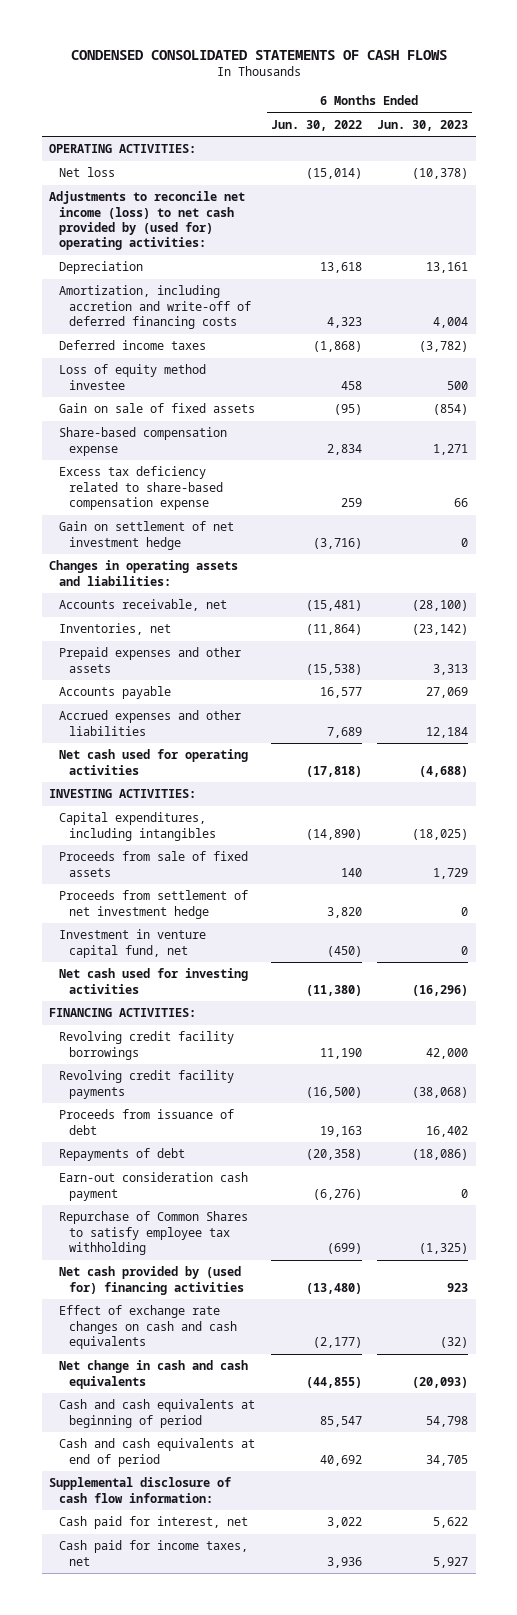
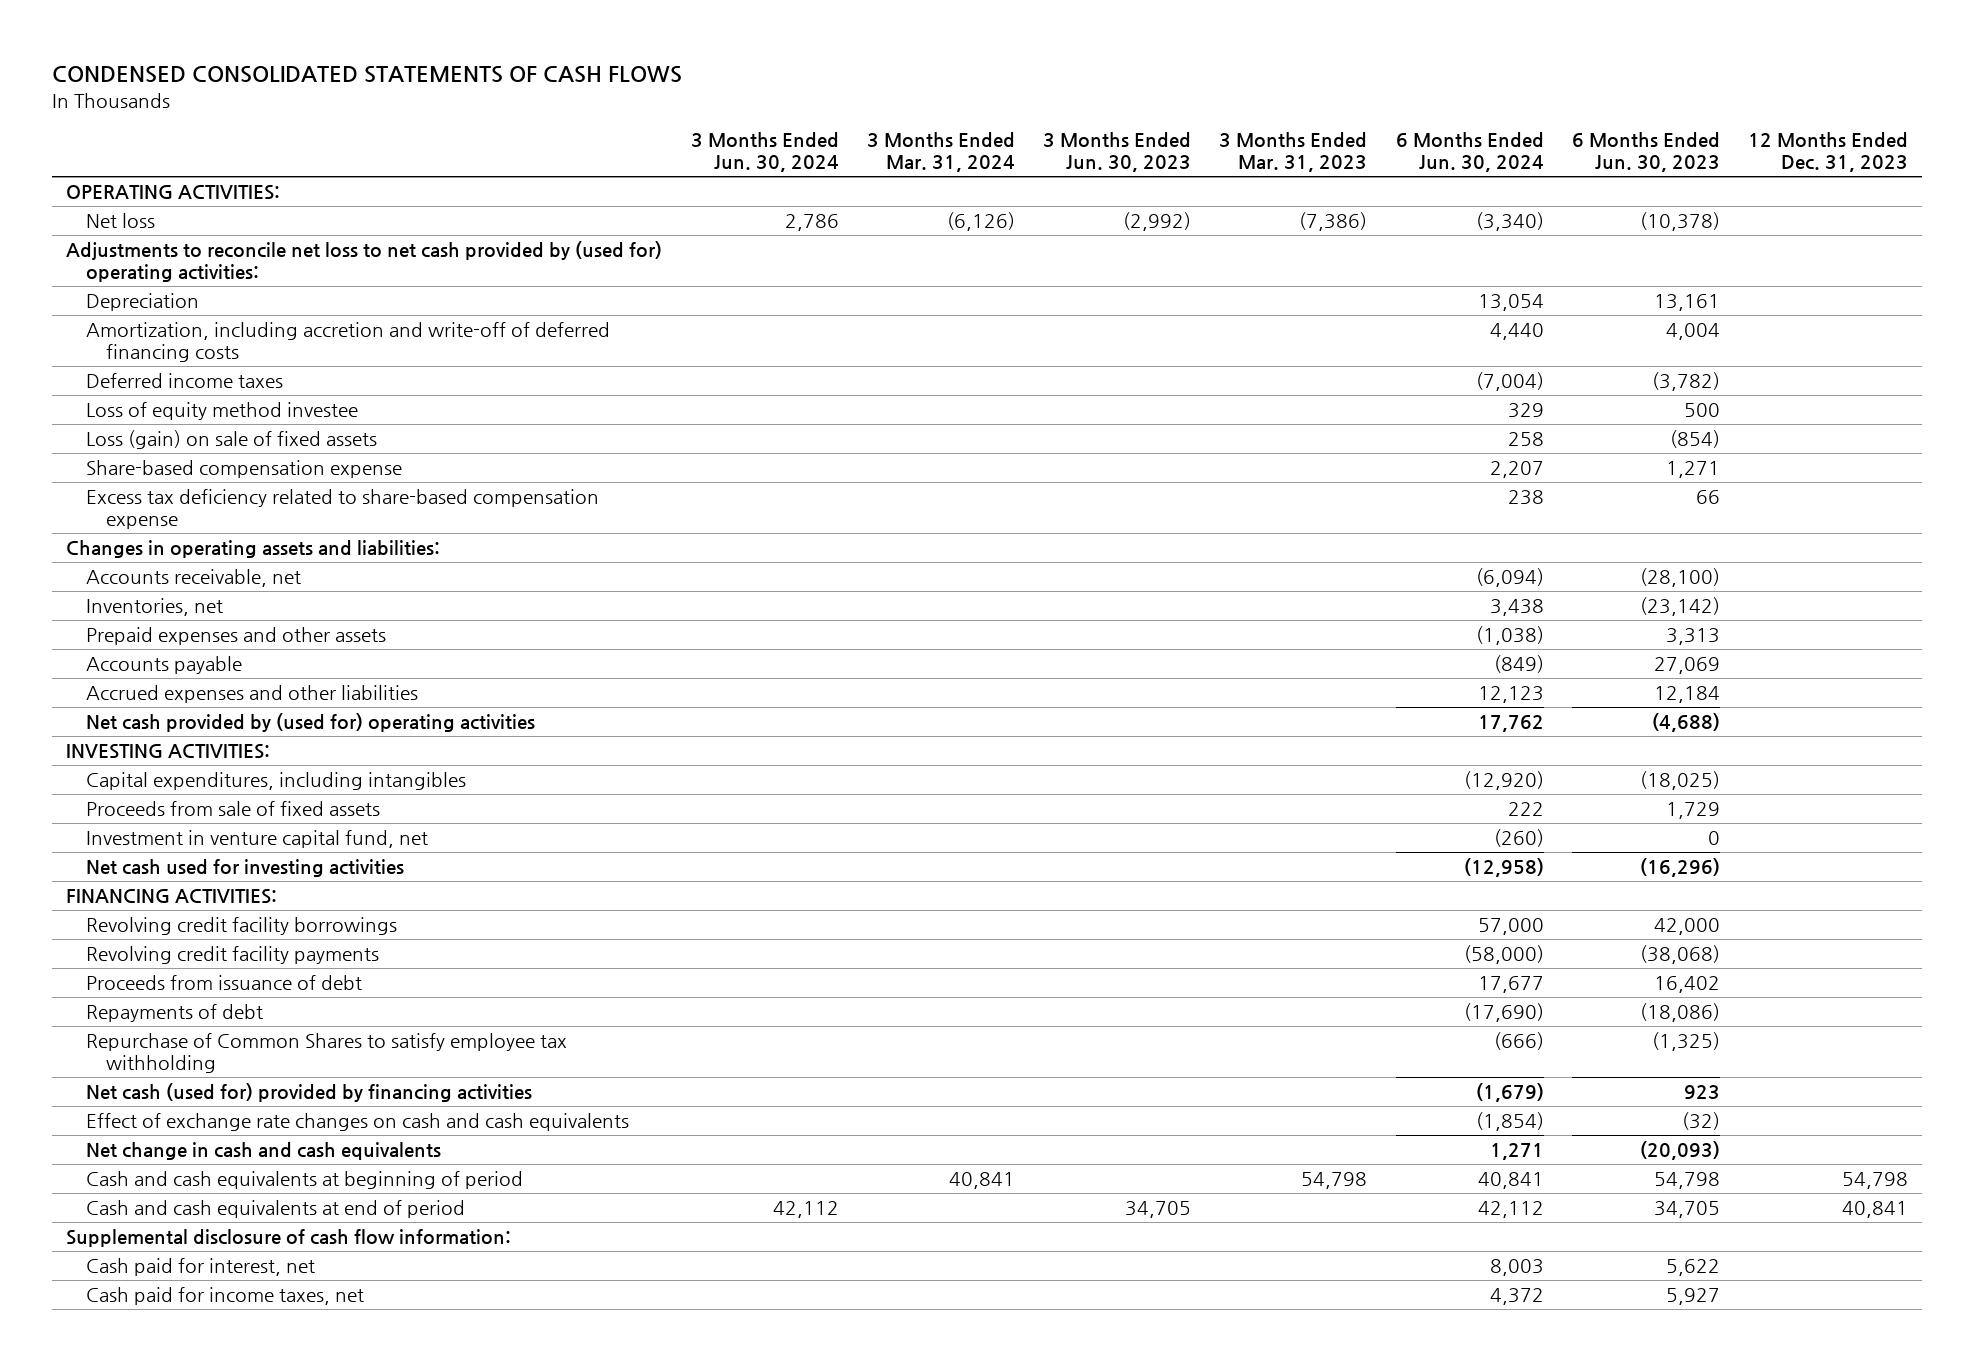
[270,119,362,131] Jun. 30, 2022 -> none
none -> [690,132,839,173] 3 Months Ended Jun. 30, 2024
none -> [866,132,1015,173] 3 Months Ended Mar. 31, 2024
none -> [1043,132,1192,173] 3 Months Ended Jun. 30, 2023
none -> [1219,132,1368,173] 3 Months Ended Mar. 31, 2023
none -> [1395,132,1544,173] 6 Months Ended Jun. 30, 2024
none -> [1748,132,1909,173] 12 Months Ended Dec. 31, 2023
[49,191,246,251] Adjustments to reconcile net income (loss) to net cash provided by (used for) operating activities: -> [66,241,663,282] Adjustments to reconcile net loss to net cash provided by (used for) operating activities:
[59,403,256,414] Gain on sale of fixed assets -> [86,430,378,450] Loss (gain) on sale of fixed assets
[59,521,235,550] Gain on settlement of net investment hedge -> none
[59,749,249,775] Net cash used for operating activities -> [86,713,536,733] Net cash provided by (used for) operating activities
[59,890,249,919] Proceeds from settlement of net investment hedge -> none
[59,1172,249,1201] Earn-out consideration cash payment -> none
[59,1266,244,1295] Net cash provided by (used for) financing activities -> [86,1083,533,1103] Net cash (used for) provided by financing activities

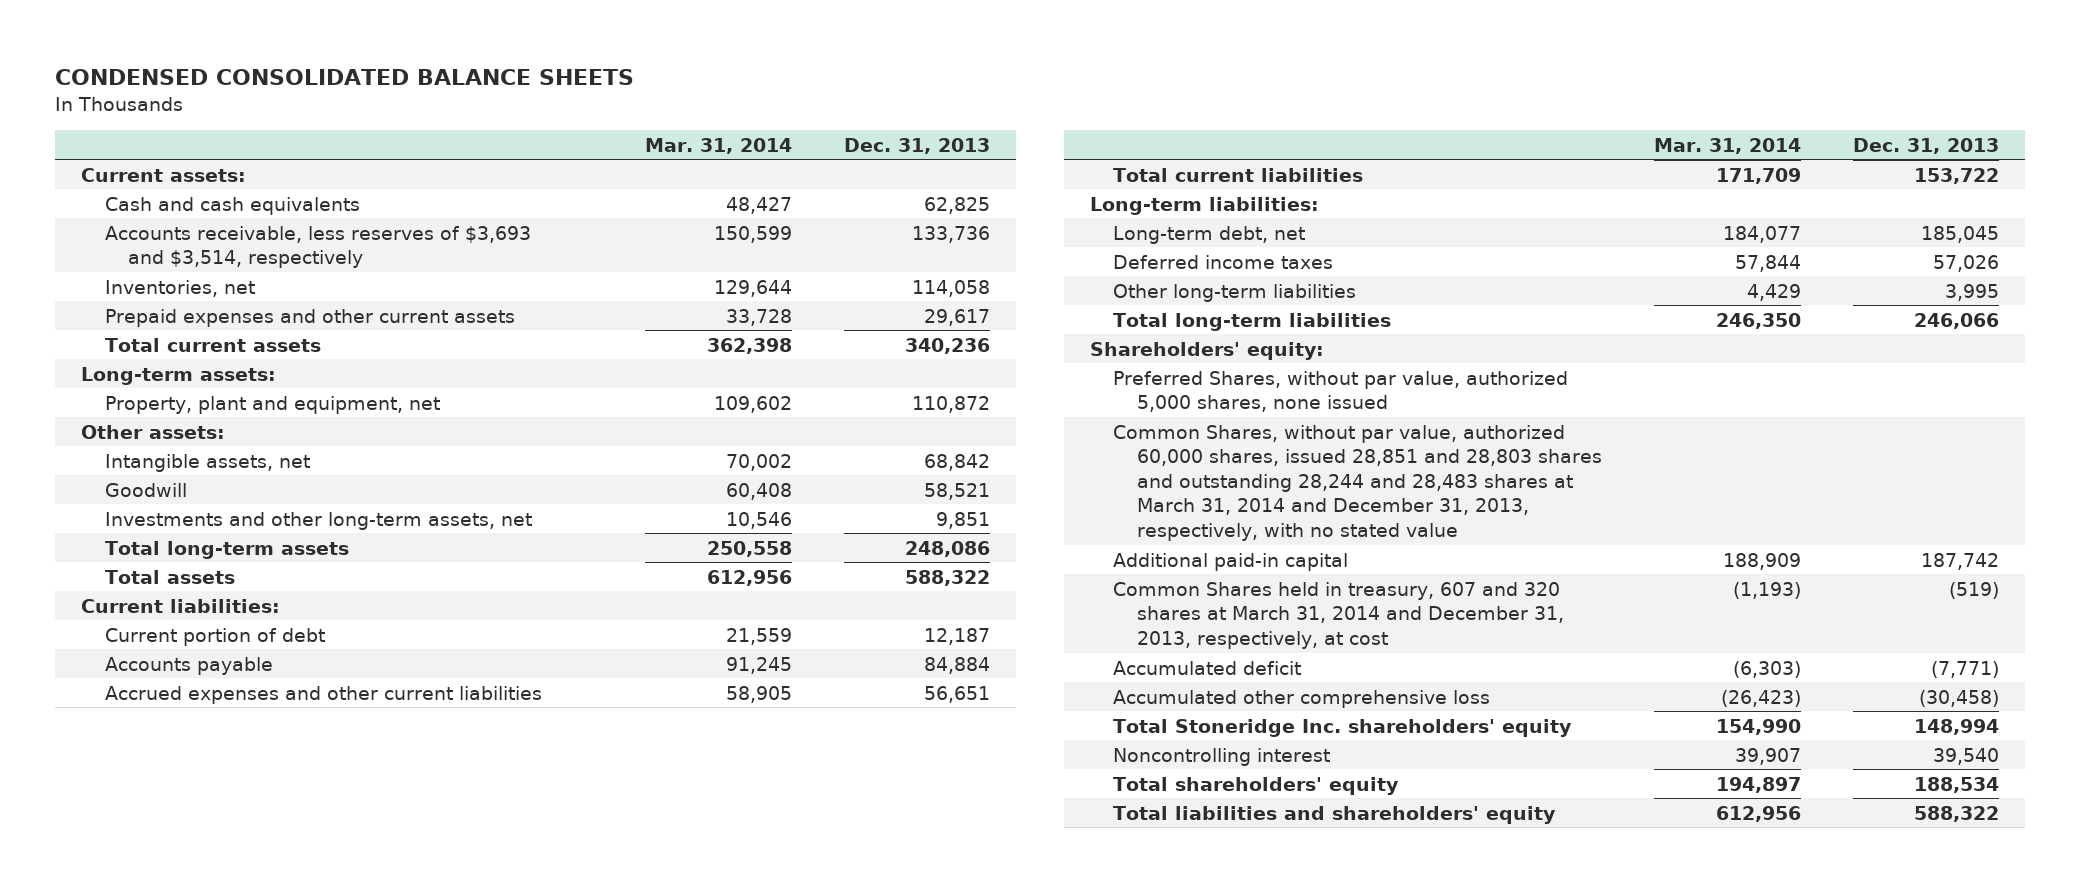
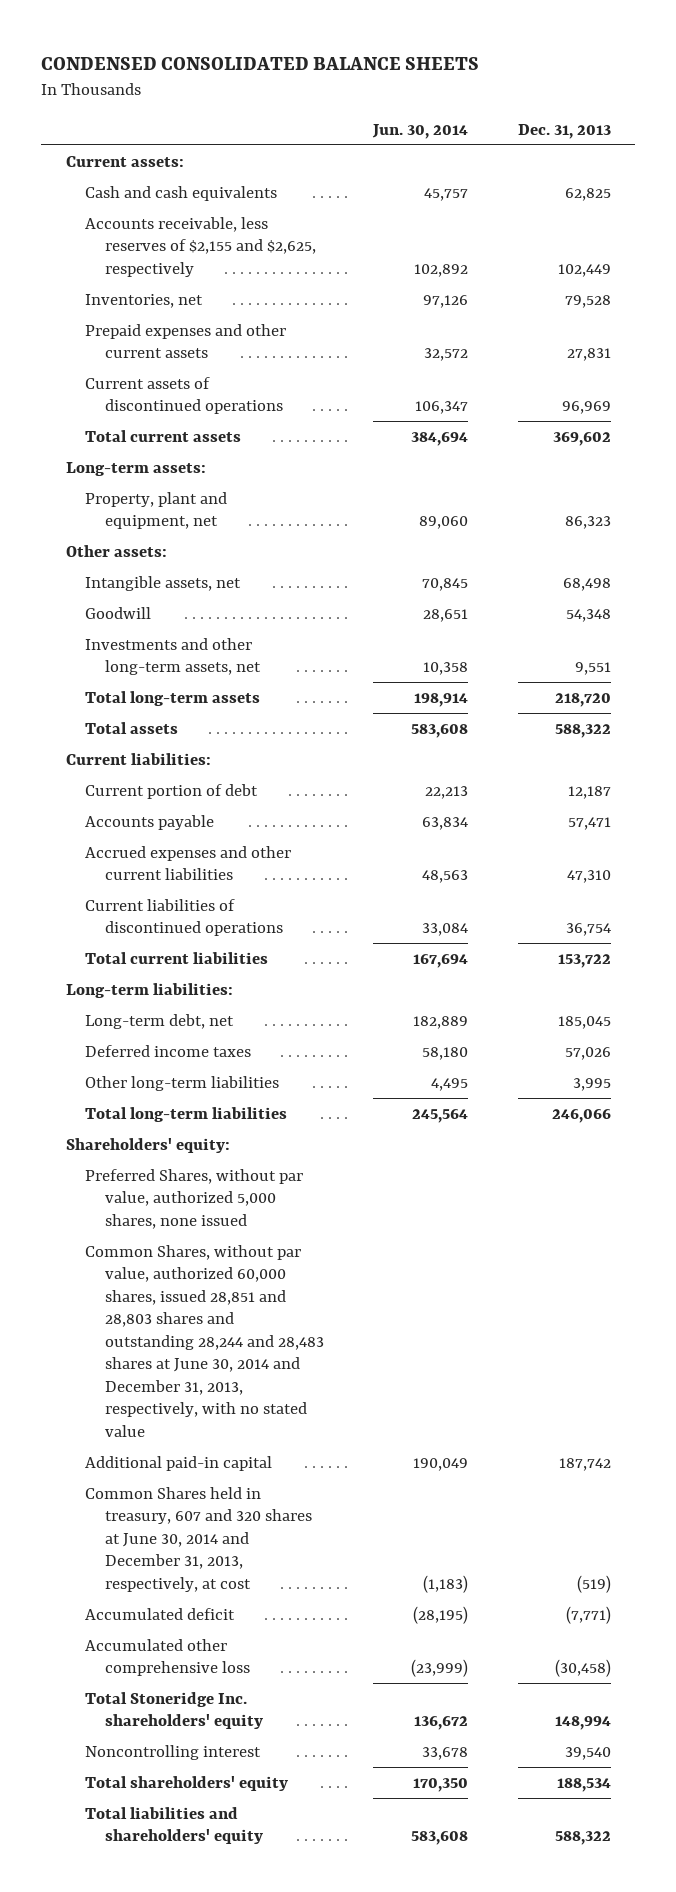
[644,137,792,154] Mar. 31, 2014 -> none
none -> [372,123,469,139] Jun. 30, 2014
[104,225,531,269] Accounts receivable, less reserves of $3,693 and $3,514, respectively -> [85,216,316,277] Accounts receivable, less reserves of $2,155 and $2,625, respectively
[911,225,990,243] 133,736 -> [557,263,611,277] 102,449
[911,279,990,297] 114,058 -> [564,294,611,308] 79,528
[923,308,990,326] 29,617 -> [566,348,611,362] 27,831
none -> [85,376,283,415] Current assets of discontinued operations
[904,337,990,354] 340,236 -> [552,431,611,446] 369,602
[911,395,990,413] 110,872 -> [564,516,611,530] 86,323
[923,453,990,471] 68,842 -> [562,577,611,591] 68,498
[923,482,990,500] 58,521 -> [565,608,611,622] 54,348
[935,511,990,529] 9,851 -> [574,662,611,676] 9,551
[904,540,990,557] 248,086 -> [554,692,611,707] 218,720
[923,656,990,674] 84,884 -> [567,816,611,830] 57,471
[923,685,990,703] 56,651 -> [566,870,611,884] 47,310
none -> [85,898,283,937] Current liabilities of discontinued operations
[1113,424,1602,542] Common Shares, without par value, authorized 60,000 shares, issued 28,851 and 28,803 shares and outstanding 28,244 and 28,483 shares at March 31, 2014 and December 31, 2013, respectively, with no stated value -> [85,1244,324,1437] Common Shares, without par value, authorized 60,000 shares, issued 28,851 and 28,803 shares and outstanding 28,244 and 28,483 shares at June 30, 2014 and December 31, 2013, respectively, with no stated value
[1113,581,1564,649] Common Shares held in treasury, 607 and 320 shares at March 31, 2014 and December 31, 2013, respectively, at cost -> [85,1486,312,1592] Common Shares held in treasury, 607 and 320 shares at June 30, 2014 and December 31, 2013, respectively, at cost

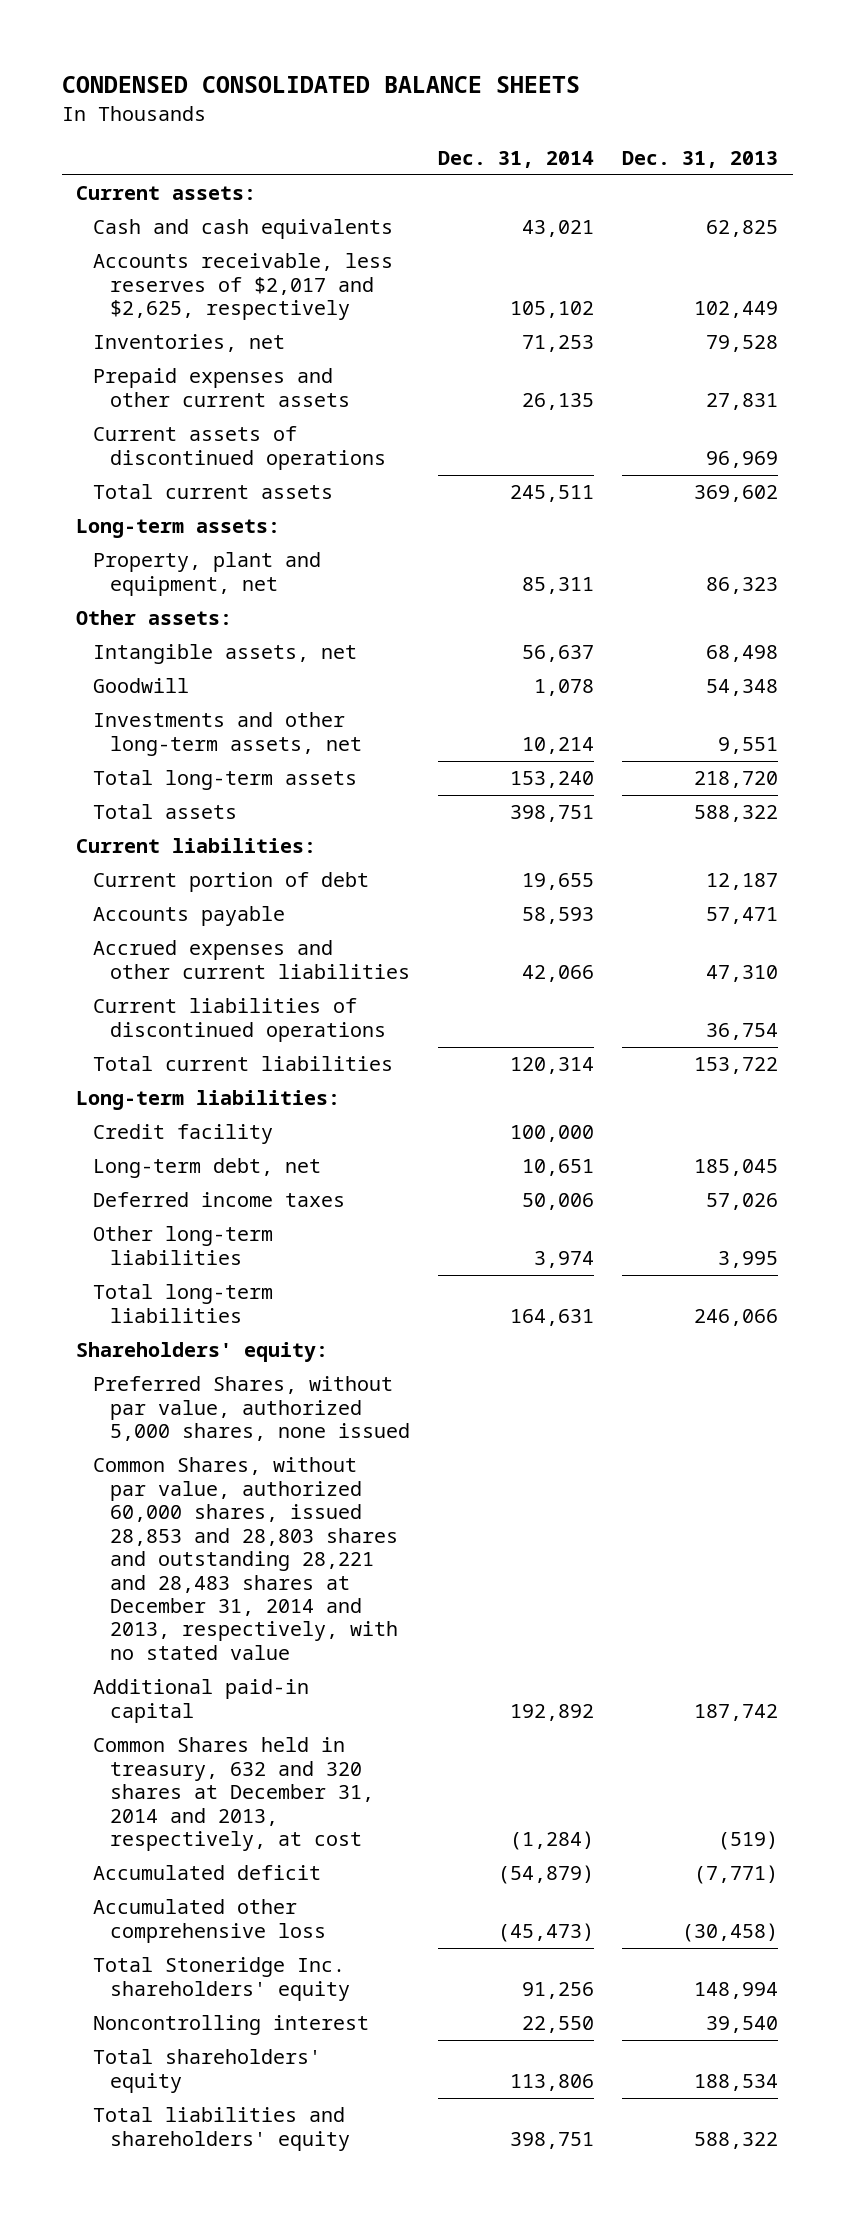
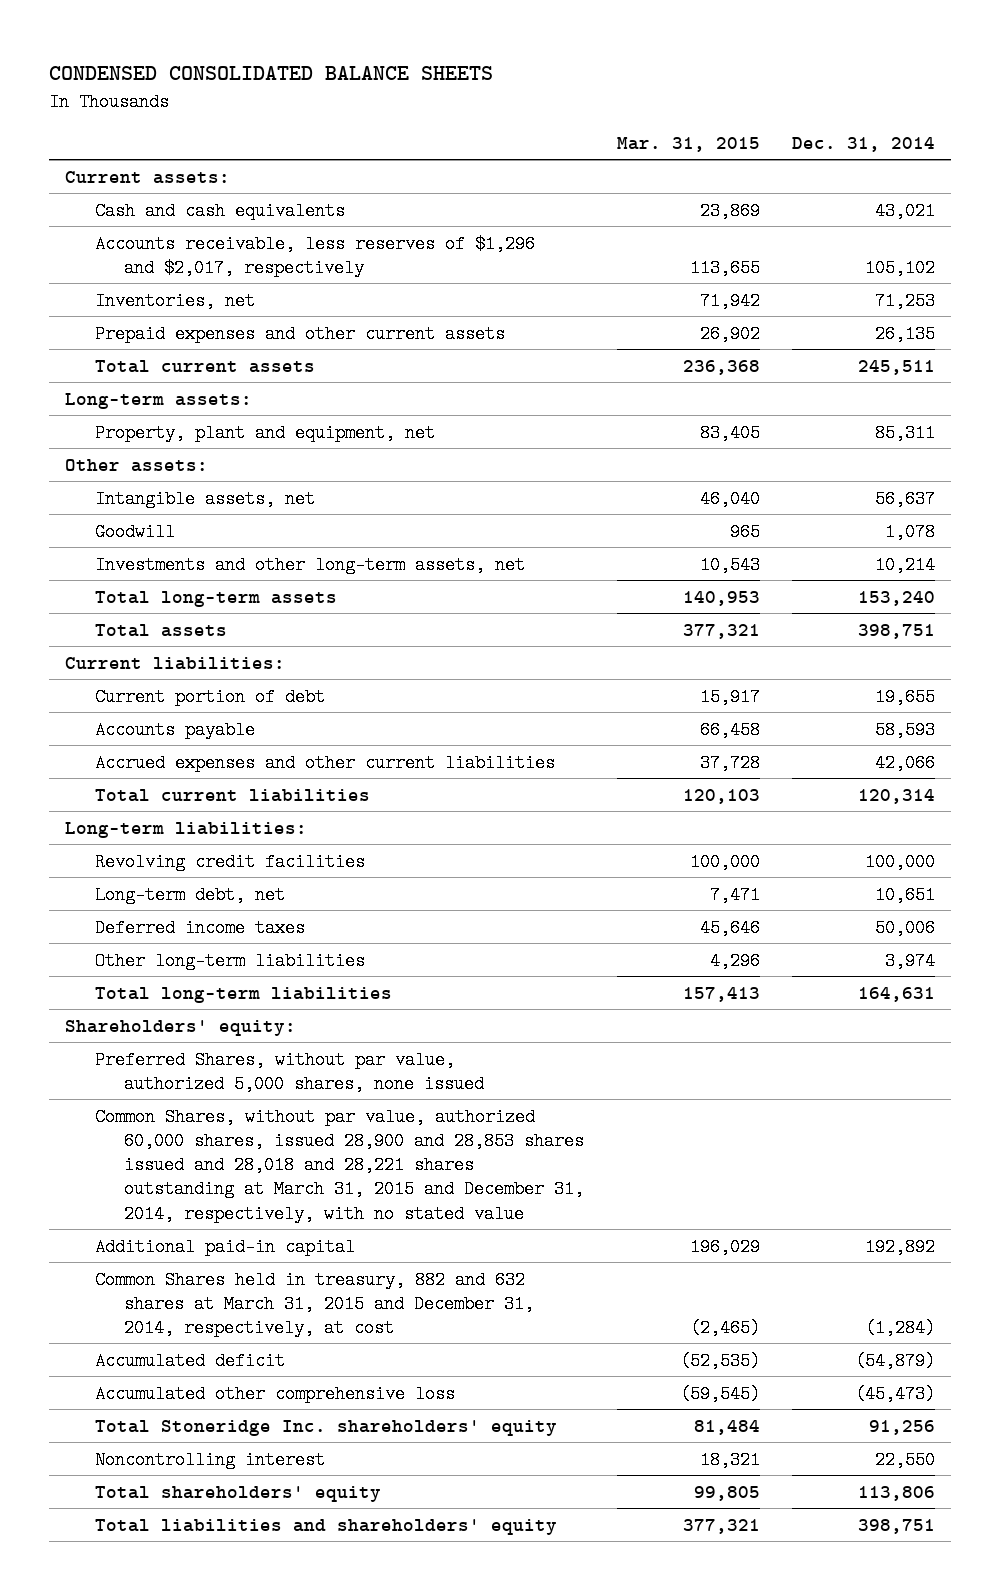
[622,150,779,168] Dec. 31, 2013 -> none
none -> [616,137,760,153] Mar. 31, 2015
[93,253,394,321] Accounts receivable, less reserves of $2,017 and $2,625, respectively -> [94,234,535,277] Accounts receivable, less reserves of $1,296 and $2,017, respectively
[93,426,386,470] Current assets of discontinued operations -> none
[93,998,386,1042] Current liabilities of discontinued operations -> none
[93,1124,274,1145] Credit facility -> [94,852,365,871] Revolving credit facilities
[93,1457,398,1660] Common Shares, without par value, authorized 60,000 shares, issued 28,853 and 28,803 shares and outstanding 28,221 and 28,483 shares at December 31, 2014 and 2013, respectively, with no stated value -> [94,1107,585,1223] Common Shares, without par value, authorized 60,000 shares, issued 28,900 and 28,853 shares issued and 28,018 and 28,221 shares outstanding at March 31, 2015 and December 31, 2014, respectively, with no stated value
[93,1737,374,1852] Common Shares held in treasury, 632 and 320 shares at December 31, 2014 and 2013, respectively, at cost -> [94,1270,535,1338] Common Shares held in treasury, 882 and 632 shares at March 31, 2015 and December 31, 2014, respectively, at cost

